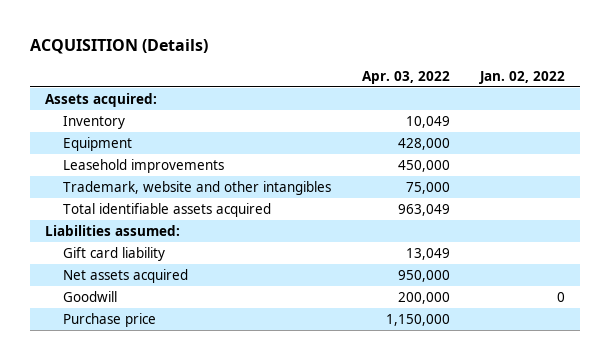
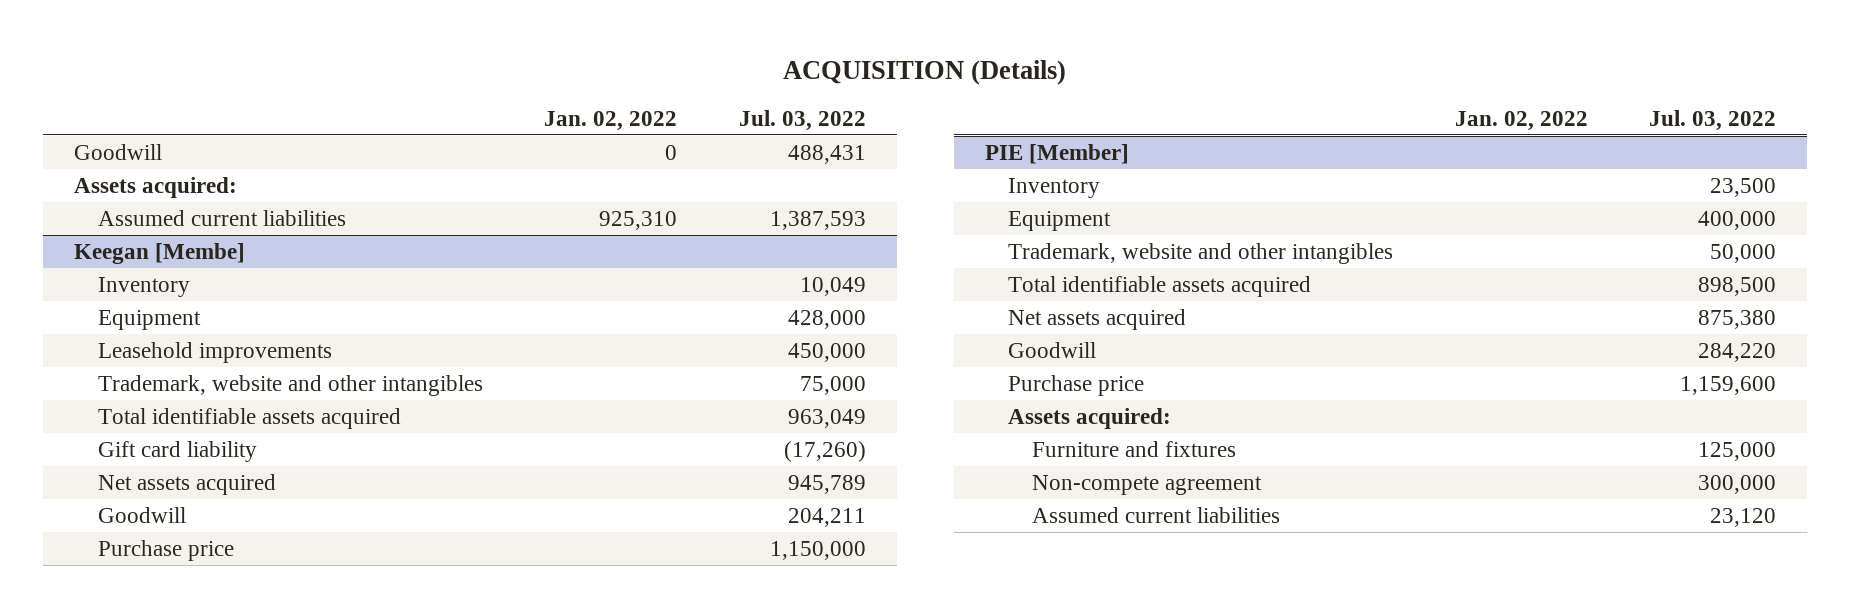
[361,70,450,84] Apr. 03, 2022 -> none
none -> [738,109,866,131] Jul. 03, 2022
[63,115,126,129] Inventory -> none
[63,136,133,151] Equipment -> none
[63,158,225,173] Leasehold improvements -> none
[63,180,332,195] Trademark, website and other intangibles -> none
[63,202,272,217] Total identifiable assets acquired -> none
[45,224,181,236] Liabilities assumed: -> none
[63,246,166,261] Gift card liability -> none
[63,268,189,283] Net assets acquired -> none
[63,312,157,327] Purchase price -> none
[45,92,158,107] Assets acquired: -> [74,176,238,198] Assets acquired:
none -> [97,209,346,226] Assumed current liabilities
none -> [74,242,246,264] Keegan [Membe]
none -> [97,276,190,297] Inventory
none -> [97,309,201,330] Equipment
none -> [97,341,332,363] Leasehold improvements
none -> [97,374,483,396] Trademark, website and other intangibles
none -> [97,407,401,429] Total identifiable assets acquired
none -> [97,440,257,462] Gift card liability
none -> [97,473,276,495] Net assets acquired
none -> [97,506,186,523] Goodwill
none -> [97,539,234,561] Purchase price
none -> [984,143,1129,164] PIE [Member]
none -> [1008,177,1101,198] Inventory
none -> [1008,210,1112,231] Equipment
none -> [1008,242,1394,264] Trademark, website and other intangibles
none -> [1008,275,1312,297] Total identifiable assets acquired
none -> [1008,308,1187,330] Net assets acquired
none -> [1008,341,1097,358] Goodwill
none -> [1008,374,1145,396] Purchase price
none -> [1008,407,1172,429] Assets acquired:
none -> [1032,440,1237,457] Furniture and fixtures
none -> [1032,474,1263,495] Non-compete agreement
none -> [1032,506,1281,523] Assumed current liabilities

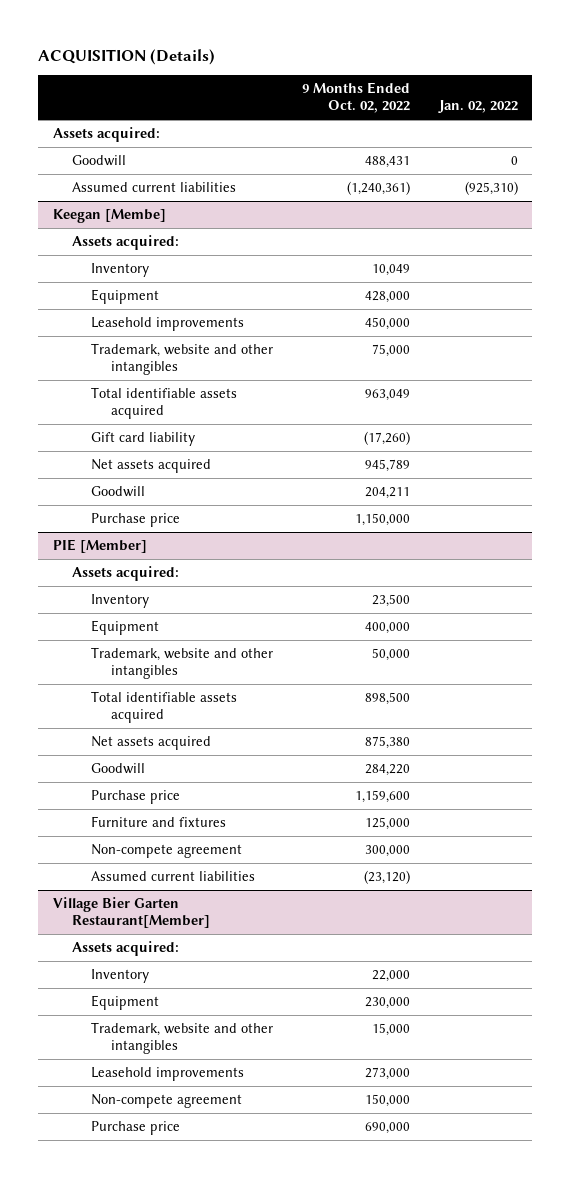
[738,109,866,131] Jul. 03, 2022 -> none
none -> [301,82,410,114] 9 Months Ended Oct. 02, 2022
[74,143,163,160] Goodwill -> [72,155,127,167] Goodwill
[599,210,678,230] 925,310 -> [464,181,518,196] (925,310)
none -> [72,235,180,251] Assets acquired:
[1008,407,1172,429] Assets acquired: -> [72,566,180,582] Assets acquired:
none -> [52,897,211,929] Village Bier Garten Restaurant[Member]
none -> [72,941,180,957] Assets acquired:
none -> [91,969,150,984] Inventory
none -> [91,995,160,1011] Equipment
none -> [91,1022,274,1055] Trademark, website and other intangibles
none -> [91,1067,245,1082] Leasehold improvements
none -> [91,1094,243,1109] Non-compete agreement
none -> [91,1121,181,1136] Purchase price

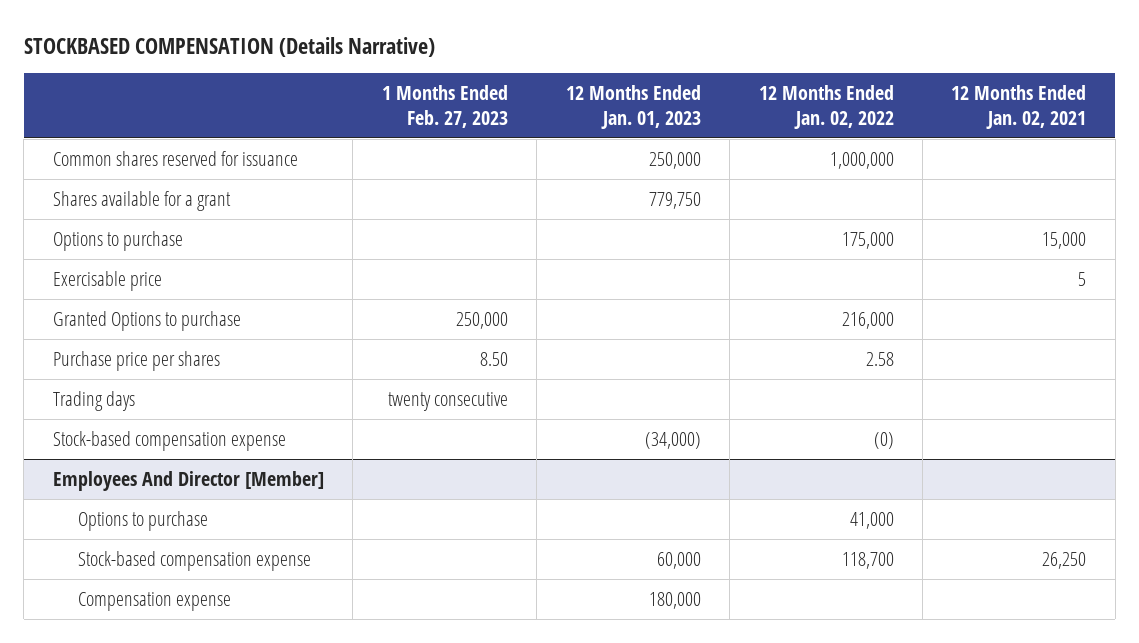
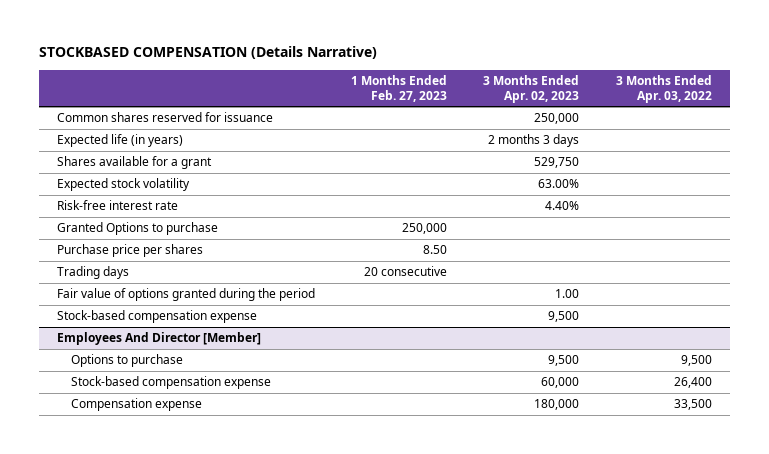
[565,84,701,129] 12 Months Ended Jan. 01, 2023 -> none
[758,84,894,129] 12 Months Ended Jan. 02, 2022 -> none
[951,84,1087,129] 12 Months Ended Jan. 02, 2021 -> none
none -> [483,74,580,103] 3 Months Ended Apr. 02, 2023
none -> [615,74,712,103] 3 Months Ended Apr. 03, 2022
none -> [56,134,183,148] Expected life (in years)
[52,230,183,251] Options to purchase -> none
[52,270,162,291] Exercisable price -> none
none -> [56,178,190,192] Expected stock volatility
none -> [56,200,178,211] Risk-free interest rate
[387,391,508,411] twenty consecutive -> [364,266,448,277] 20 consecutive
none -> [56,288,315,302] Fair value of options granted during the period

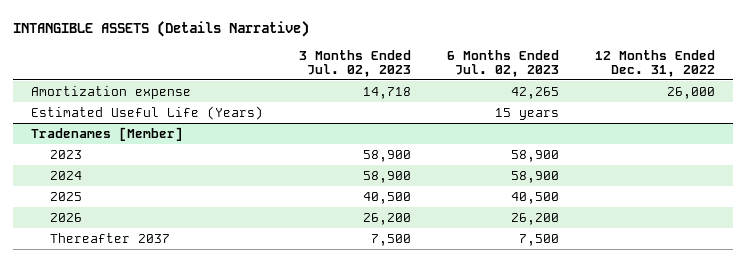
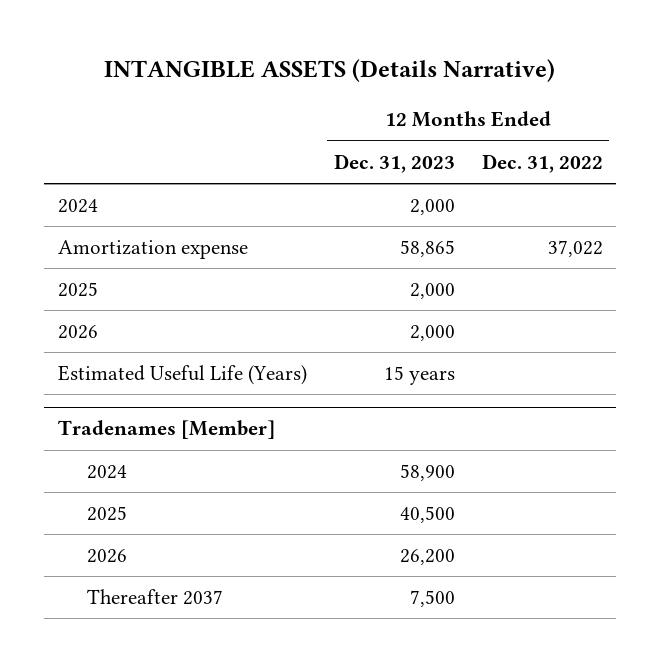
[299,49,412,77] 3 Months Ended Jul. 02, 2023 -> none
[447,49,560,77] 6 Months Ended Jul. 02, 2023 -> none
none -> [333,153,455,173] Dec. 31, 2023
none -> [57,199,98,214] 2024
[667,86,716,99] 26,000 -> [547,240,603,258] 37,022
none -> [57,282,98,298] 2025
none -> [57,325,98,340] 2026
[49,149,82,159] 2023 -> none

